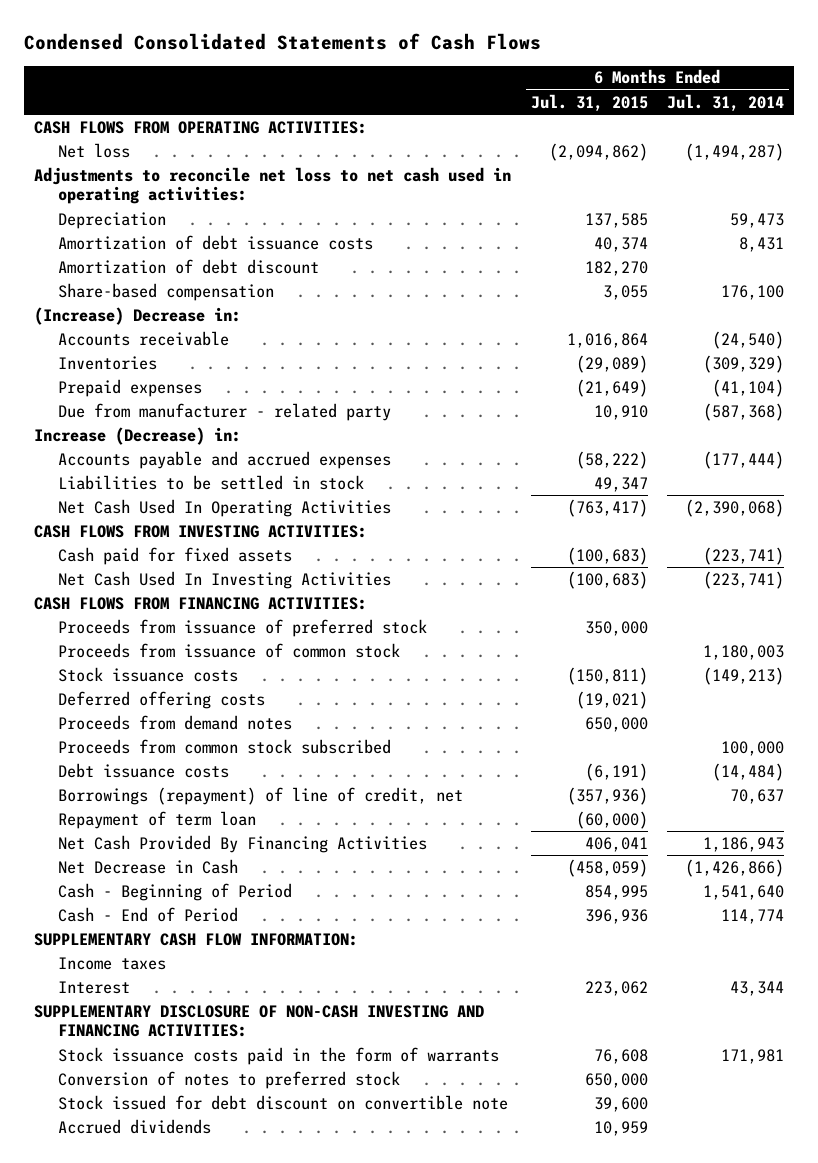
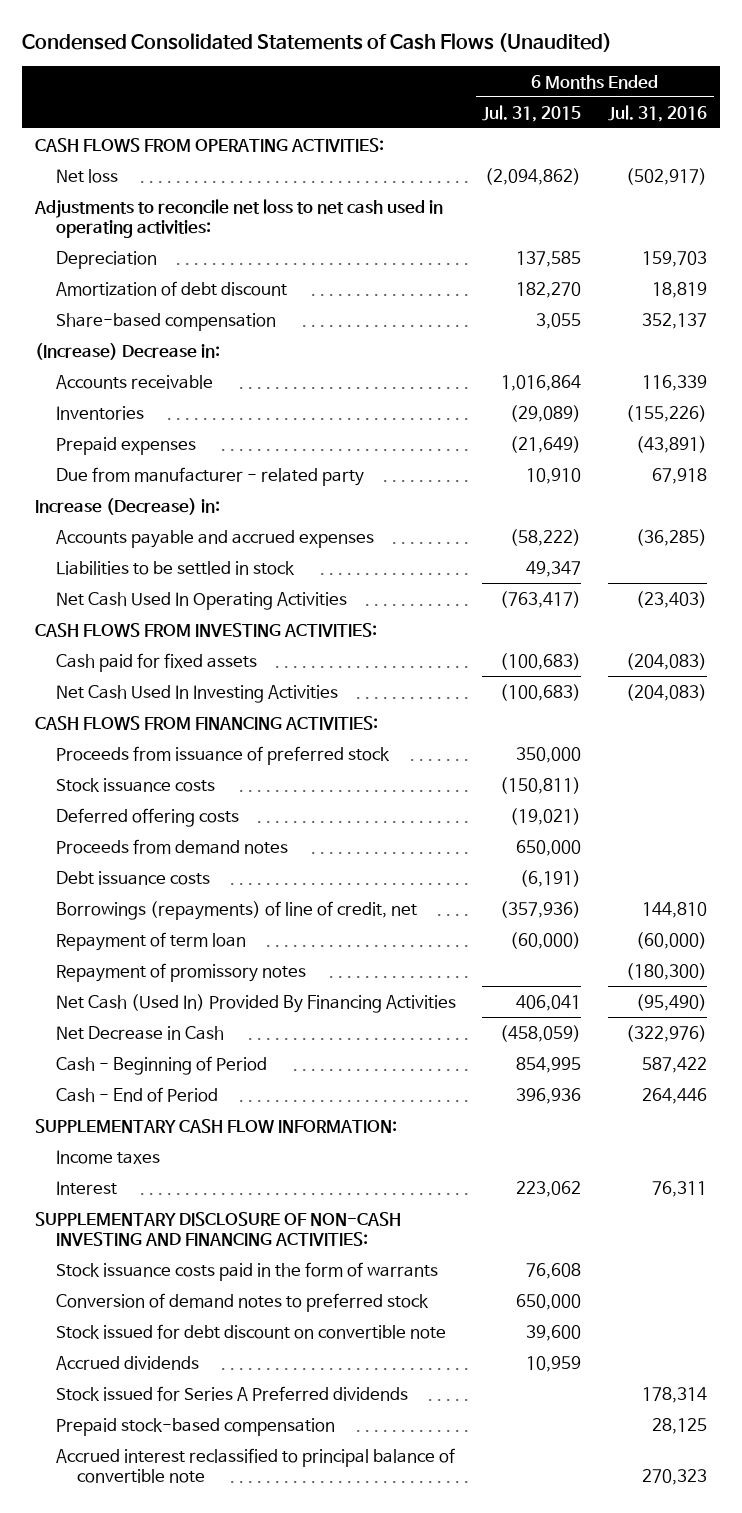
[23,33,541,51] Condensed Consolidated Statements of Cash Flows -> [22,32,613,52] Condensed Consolidated Statements of Cash Flows (Unaudited)
[667,93,785,112] Jul. 31, 2014 -> none
none -> [608,104,708,122] Jul. 31, 2016
[58,234,374,250] Amortization of debt issuance costs -> none
[58,642,401,658] Proceeds from issuance of common stock -> none
[58,738,392,754] Proceeds from common stock subscribed -> none
[58,786,464,805] Borrowings (repayment) of line of credit, net -> [55,900,417,920] Borrowings (repayments) of line of credit, net
none -> [55,962,306,982] Repayment of promissory notes
[58,834,428,853] Net Cash Provided By Financing Activities -> [55,993,456,1013] Net Cash (Used In) Provided By Financing Activities
[58,1070,401,1089] Conversion of notes to preferred stock -> [55,1292,429,1312] Conversion of demand notes to preferred stock
none -> [55,1385,408,1401] Stock issued for Series A Preferred dividends
none -> [55,1417,335,1436] Prepaid stock-based compensation
none -> [55,1447,455,1483] Accrued interest reclassified to principal balance of convertible note

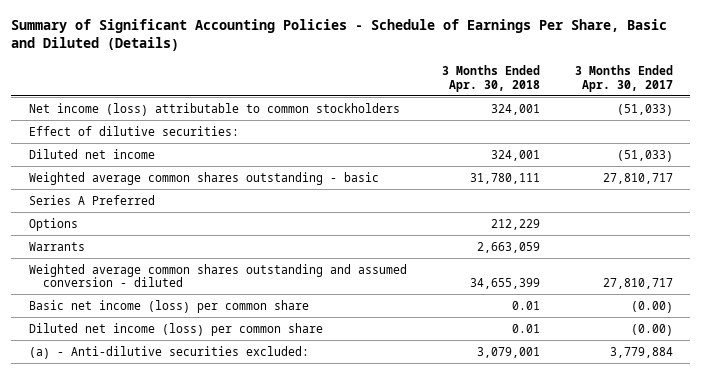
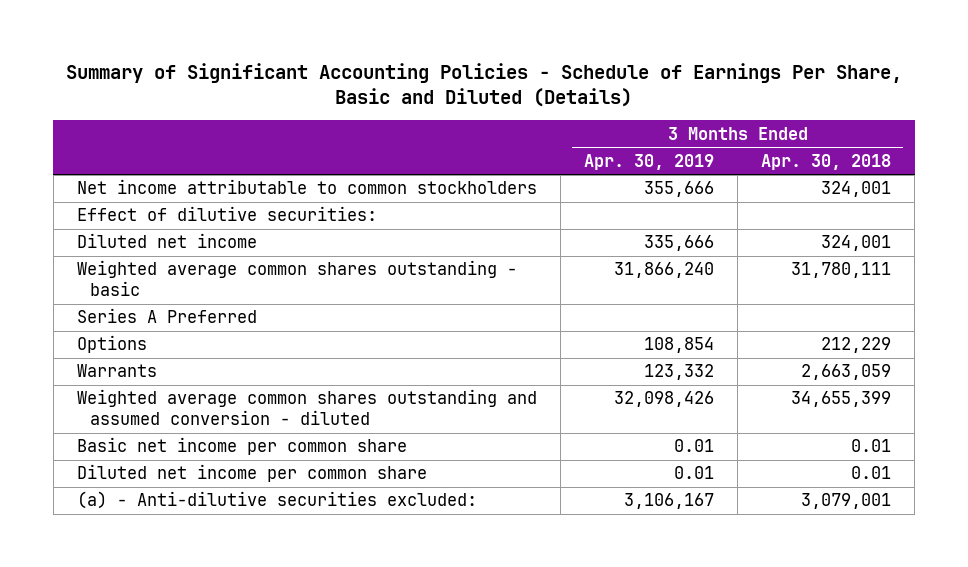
[574,65,673,92] 3 Months Ended Apr. 30, 2017 -> none
none -> [584,153,715,170] Apr. 30, 2019
[28,102,400,116] Net income (loss) attributable to common stockholders -> [76,179,537,195] Net income attributable to common stockholders
[28,299,309,313] Basic net income (loss) per common share -> [76,437,407,456] Basic net income per common share
[28,322,323,336] Diluted net income (loss) per common share -> [76,464,427,483] Diluted net income per common share

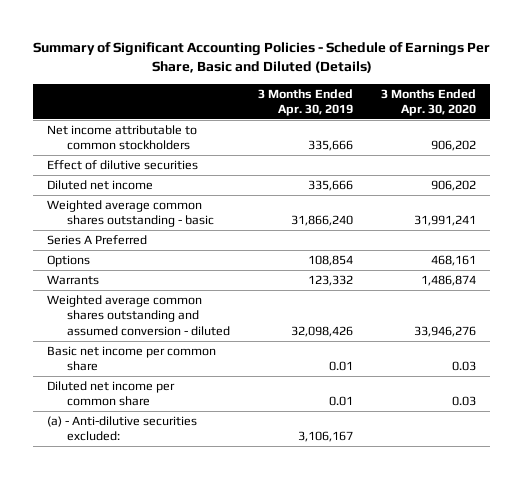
[761,153,892,170] Apr. 30, 2018 -> none
none -> [381,88,477,116] 3 Months Ended Apr. 30, 2020
[644,181,715,198] 355,666 -> [307,140,353,152] 335,666
[76,206,377,222] Effect of dilutive securities: -> [47,159,199,170] Effect of dilutive securities

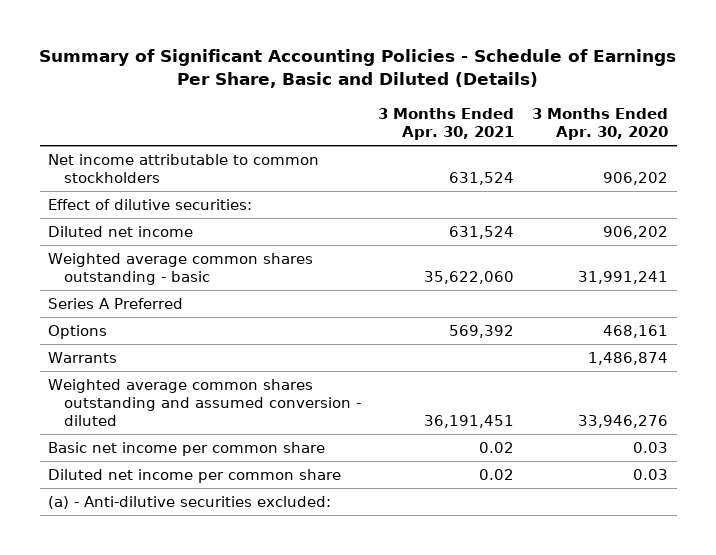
[257,88,353,116] 3 Months Ended Apr. 30, 2019 -> none
none -> [378,107,515,140] 3 Months Ended Apr. 30, 2021
[47,159,199,170] Effect of dilutive securities -> [48,198,253,210] Effect of dilutive securities:

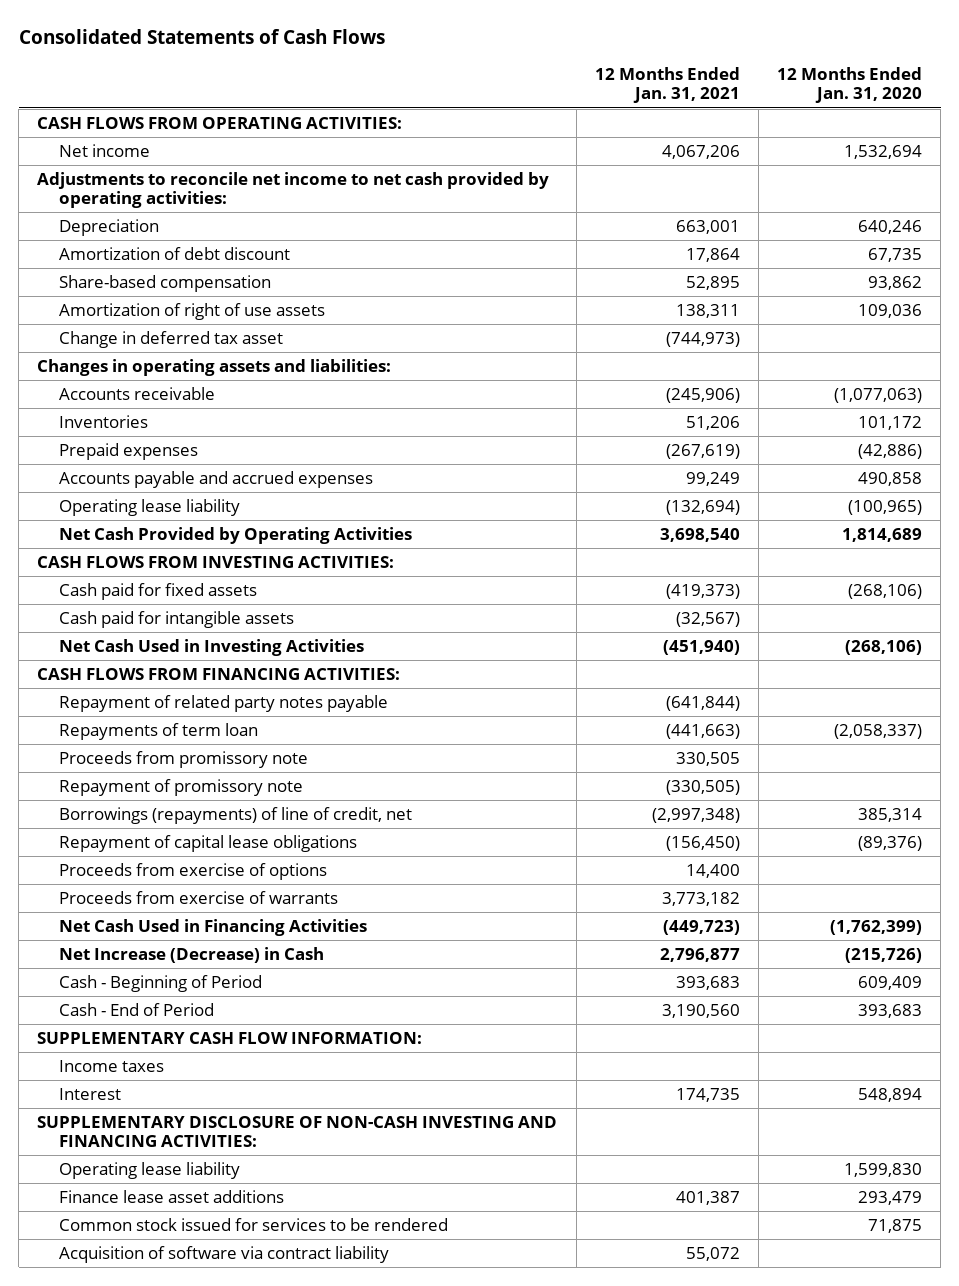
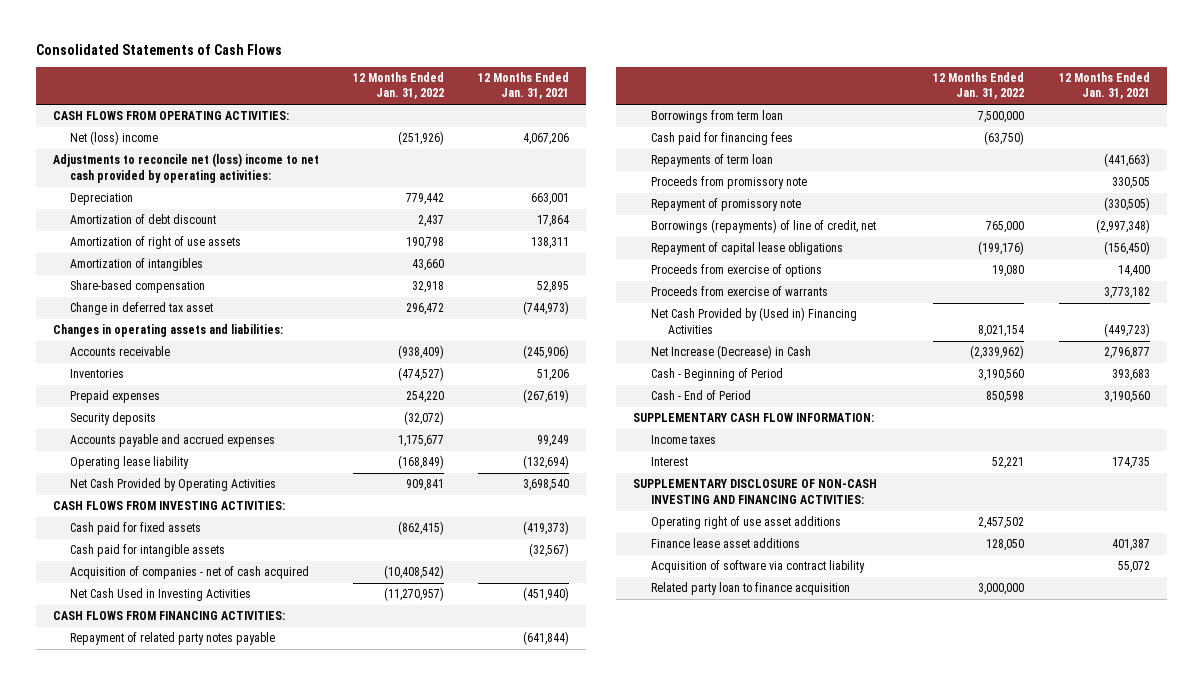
[777,67,923,104] 12 Months Ended Jan. 31, 2020 -> none
none -> [352,72,444,100] 12 Months Ended Jan. 31, 2022
[59,143,151,157] Net income -> [70,131,159,146] Net (loss) income
[37,171,550,208] Adjustments to reconcile net income to net cash provided by operating activities: -> [52,153,319,183] Adjustments to reconcile net (loss) income to net cash provided by operating activities:
none -> [70,258,204,272] Amortization of intangibles
[59,274,272,292] Share-based compensation -> [70,280,206,294] Share-based compensation
none -> [70,412,157,426] Security deposits
none -> [70,566,310,580] Acquisition of companies - net of cash acquired
none -> [650,110,783,124] Borrowings from term loan
none -> [650,132,793,146] Cash paid for financing fees
[59,918,368,936] Net Cash Used in Financing Activities -> [650,307,857,334] Net Cash Provided by (Used in) Financing Activities
[59,1161,241,1179] Operating lease liability -> none
none -> [650,516,841,530] Operating right of use asset additions
[59,1217,449,1231] Common stock issued for services to be rendered -> none
none -> [650,582,850,596] Related party loan to finance acquisition

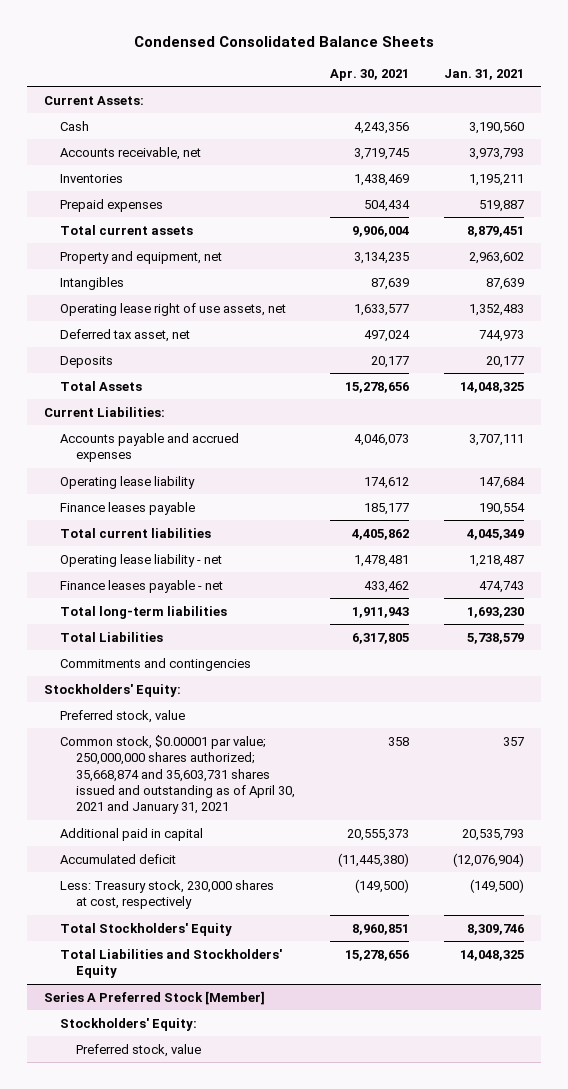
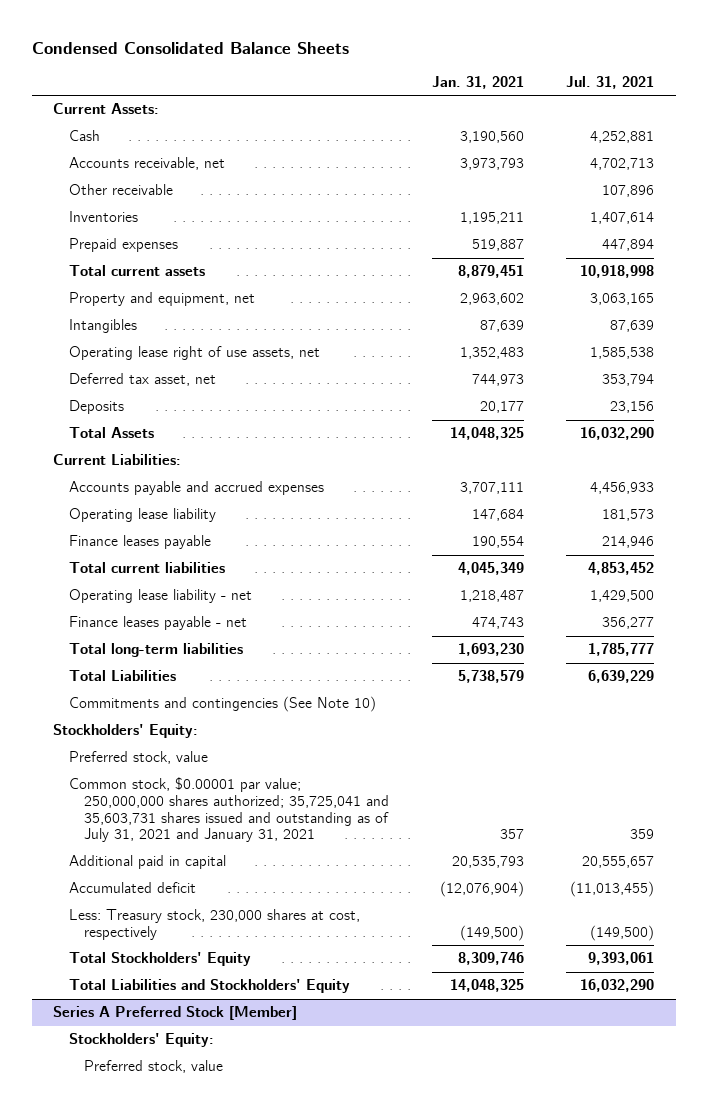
[329,68,409,81] Apr. 30, 2021 -> none
none -> [566,75,655,89] Jul. 31, 2021
none -> [68,184,173,196] Other receivable
[59,657,251,671] Commitments and contingencies -> [68,696,376,713] Commitments and contingencies (See Note 10)
[59,734,295,815] Common stock, $0.00001 par value; 250,000,000 shares authorized; 35,668,874 and 35,603,731 shares issued and outstanding as of April 30, 2021 and January 31, 2021 -> [68,777,390,843] Common stock, $0.00001 par value; 250,000,000 shares authorized; 35,725,041 and 35,603,731 shares issued and outstanding as of July 31, 2021 and January 31, 2021

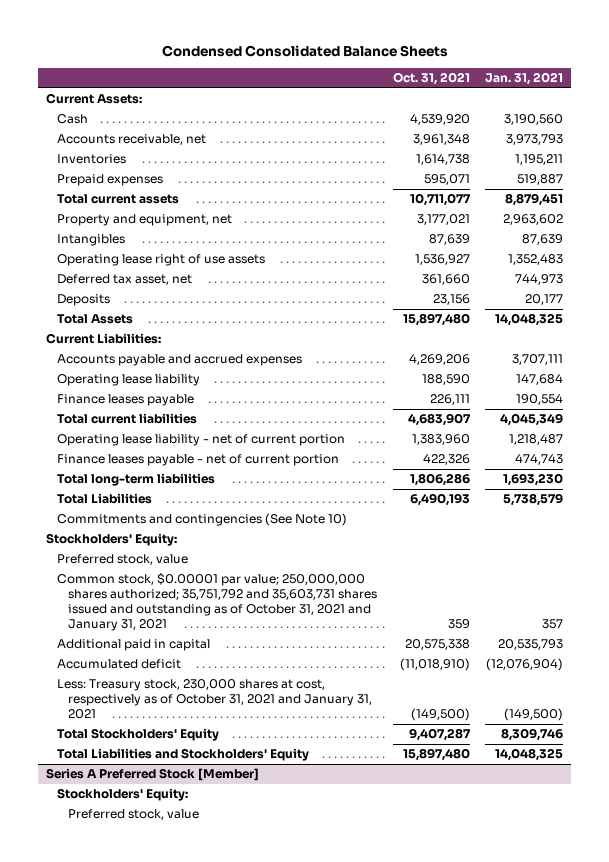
[566,75,655,89] Jul. 31, 2021 -> none
none -> [392,72,470,86] Oct. 31, 2021
[68,184,173,196] Other receivable -> none
[68,346,320,361] Operating lease right of use assets, net -> [56,254,265,267] Operating lease right of use assets
[68,589,252,604] Operating lease liability - net -> [56,434,345,447] Operating lease liability - net of current portion
[68,616,247,631] Finance leases payable - net -> [56,454,339,467] Finance leases payable - net of current portion
[68,777,390,843] Common stock, $0.00001 par value; 250,000,000 shares authorized; 35,725,041 and 35,603,731 shares issued and outstanding as of July 31, 2021 and January 31, 2021 -> [56,573,377,632] Common stock, $0.00001 par value; 250,000,000 shares authorized; 35,751,792 and 35,603,731 shares issued and outstanding as of October 31, 2021 and January 31, 2021
[68,909,360,940] Less: Treasury stock, 230,000 shares at cost, respectively -> [56,679,372,720] Less: Treasury stock, 230,000 shares at cost, respectively as of October 31, 2021 and January 31, 2021

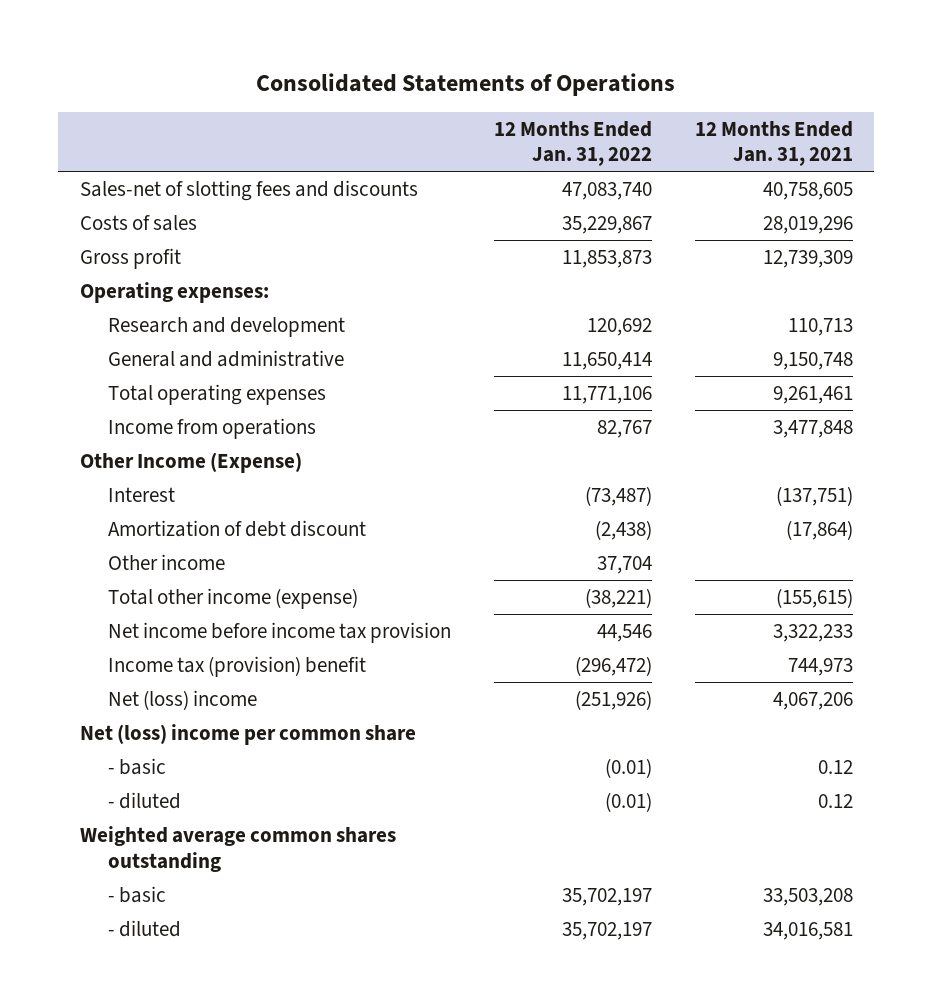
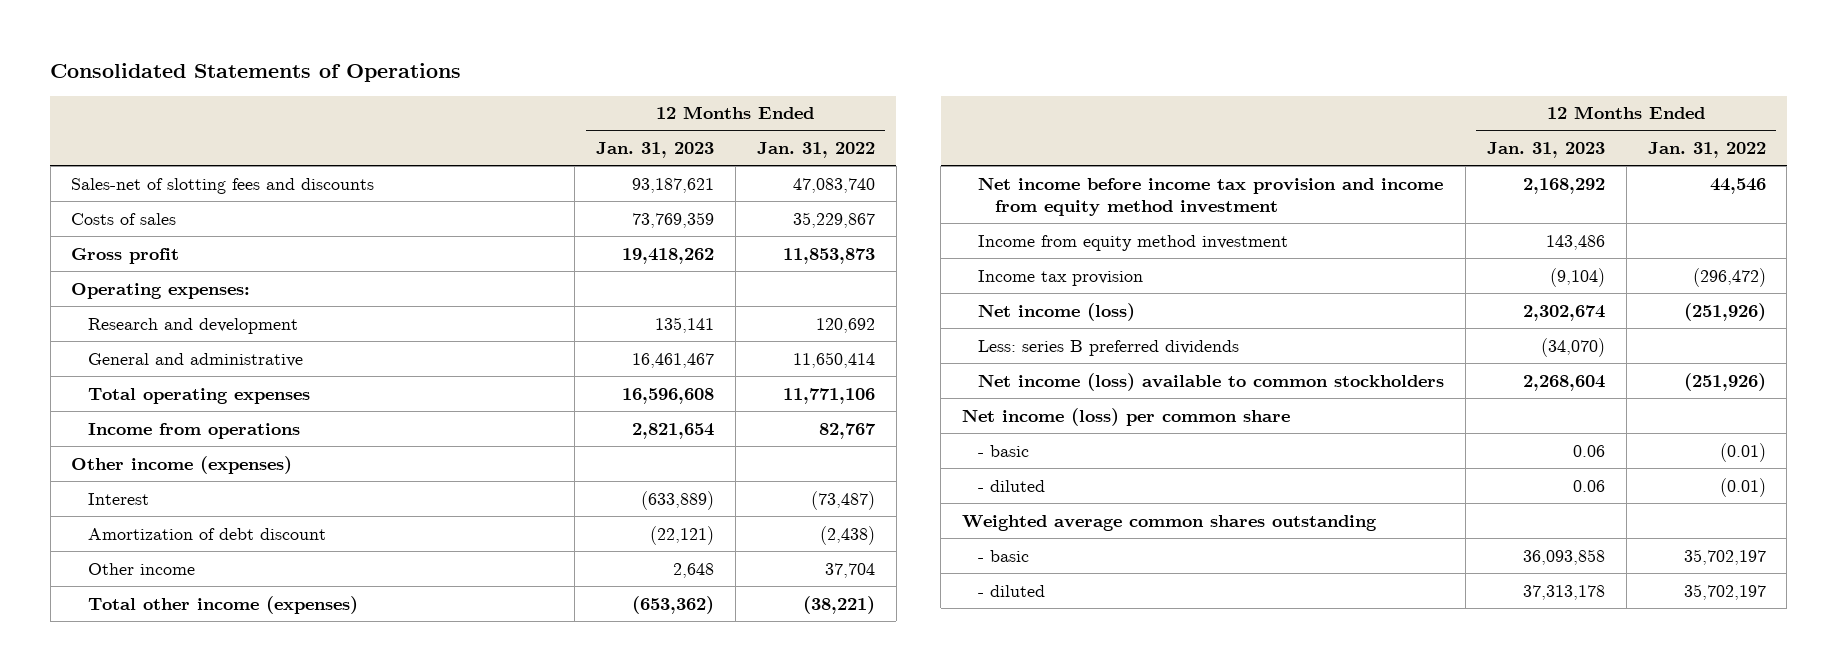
[694,120,853,167] 12 Months Ended Jan. 31, 2021 -> none
none -> [596,142,715,159] Jan. 31, 2023
[79,452,302,474] Other Income (Expense) -> [71,455,293,474] Other income (expenses)
[108,588,359,610] Total other income (expense) -> [87,595,358,614] Total other income (expenses)
[108,622,452,644] Net income before income tax provision -> [978,176,1444,216] Net income before income tax provision and income from equity method investment
none -> [978,234,1289,251] Income from equity method investment
[108,656,367,678] Income tax (provision) benefit -> [978,269,1144,286] Income tax provision
[108,690,258,711] Net (loss) income -> [978,302,1136,321] Net income (loss)
none -> [978,339,1240,356] Less: series B preferred dividends
none -> [978,372,1445,391] Net income (loss) available to common stockholders
[79,724,416,746] Net (loss) income per common share -> [962,407,1291,426] Net income (loss) per common share

